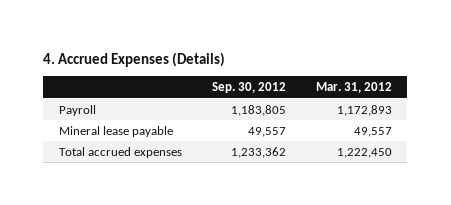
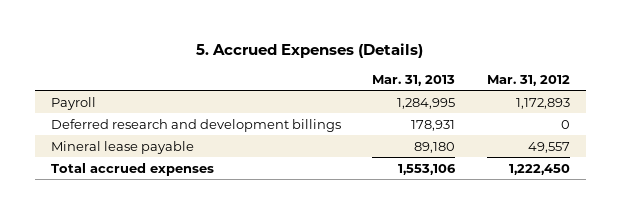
[43,51,226,67] 4. Accrued Expenses (Details) -> [196,43,424,59] 5. Accrued Expenses (Details)
[211,82,286,94] Sep. 30, 2012 -> none
none -> [372,74,456,86] Mar. 31, 2013
none -> [50,118,341,132] Deferred research and development billings

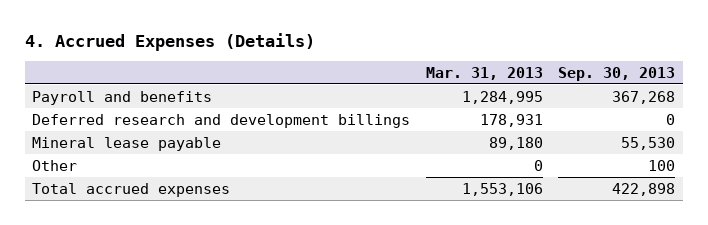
[196,43,424,59] 5. Accrued Expenses (Details) -> [24,32,315,51] 4. Accrued Expenses (Details)
[487,74,571,86] Mar. 31, 2012 -> none
none -> [558,66,676,81] Sep. 30, 2013
[50,96,96,110] Payroll -> [32,90,213,105] Payroll and benefits
none -> [32,159,78,171] Other

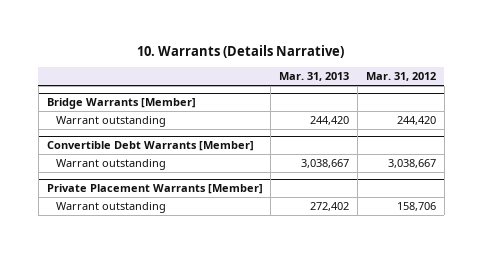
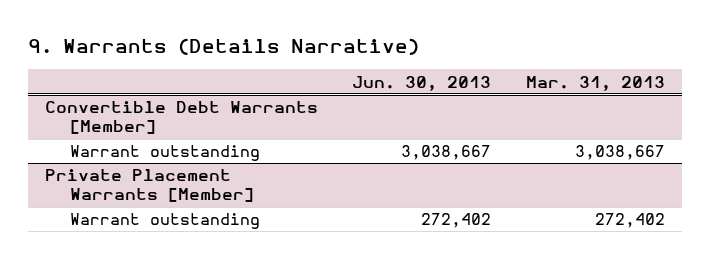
[137,44,345,58] 10. Warrants (Details Narrative) -> [28,38,420,56] 9. Warrants (Details Narrative)
[365,72,436,82] Mar. 31, 2012 -> none
none -> [352,75,492,91] Jun. 30, 2013
[46,98,196,110] Bridge Warrants [Member] -> none
[55,116,166,128] Warrant outstanding -> none

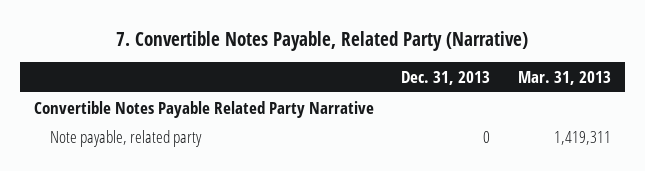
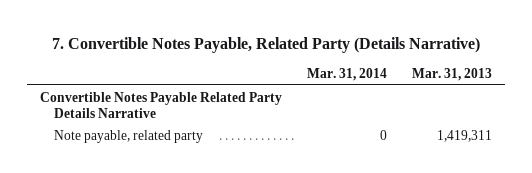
[116,30,529,51] 7. Convertible Notes Payable, Related Party (Narrative) -> [51,36,480,53] 7. Convertible Notes Payable, Related Party (Details Narrative)
[401,71,491,86] Dec. 31, 2013 -> none
none -> [306,67,387,81] Mar. 31, 2014
[33,100,374,118] Convertible Notes Payable Related Party Narrative -> [39,91,282,118] Convertible Notes Payable Related Party Details Narrative

